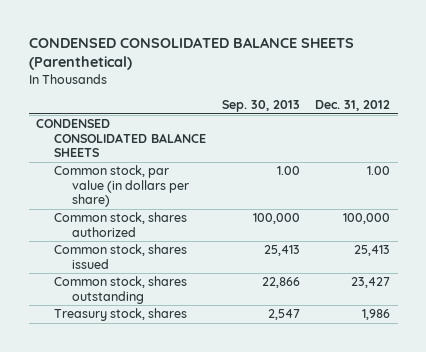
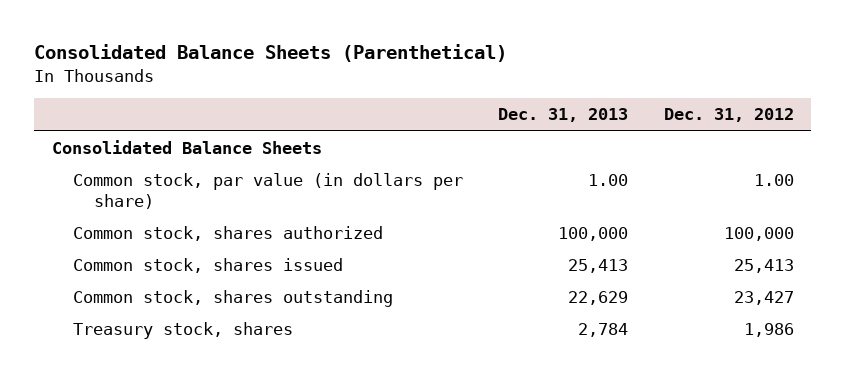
[28,36,354,71] CONDENSED CONSOLIDATED BALANCE SHEETS (Parenthetical) -> [33,44,507,63] Consolidated Balance Sheets (Parenthetical)
[221,100,300,113] Sep. 30, 2013 -> none
none -> [498,108,629,123] Dec. 31, 2013
[36,119,207,158] CONDENSED CONSOLIDATED BALANCE SHEETS -> [51,140,322,155] Consolidated Balance Sheets

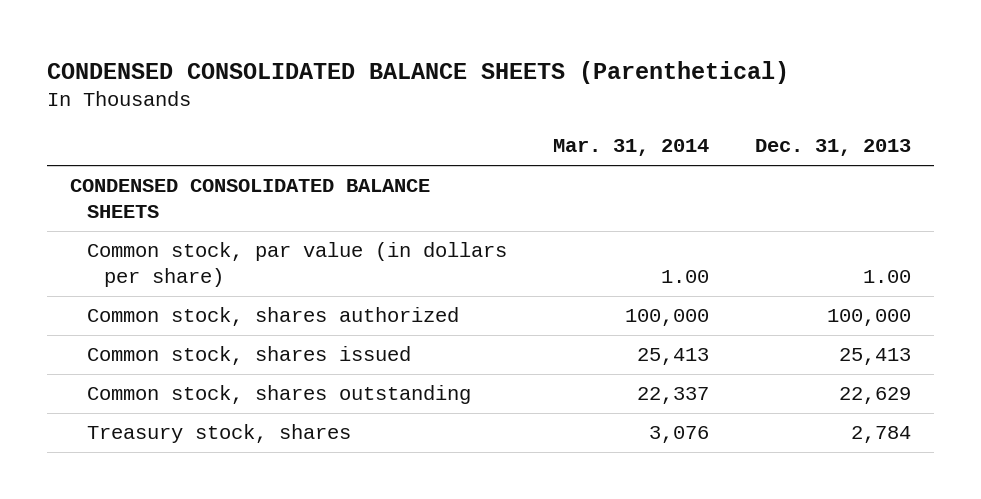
[33,44,507,63] Consolidated Balance Sheets (Parenthetical) -> [47,60,790,84] CONDENSED CONSOLIDATED BALANCE SHEETS (Parenthetical)
[663,108,794,123] Dec. 31, 2012 -> none
none -> [553,139,710,157] Mar. 31, 2014
[51,140,322,155] Consolidated Balance Sheets -> [70,179,431,219] CONDENSED CONSOLIDATED BALANCE SHEETS

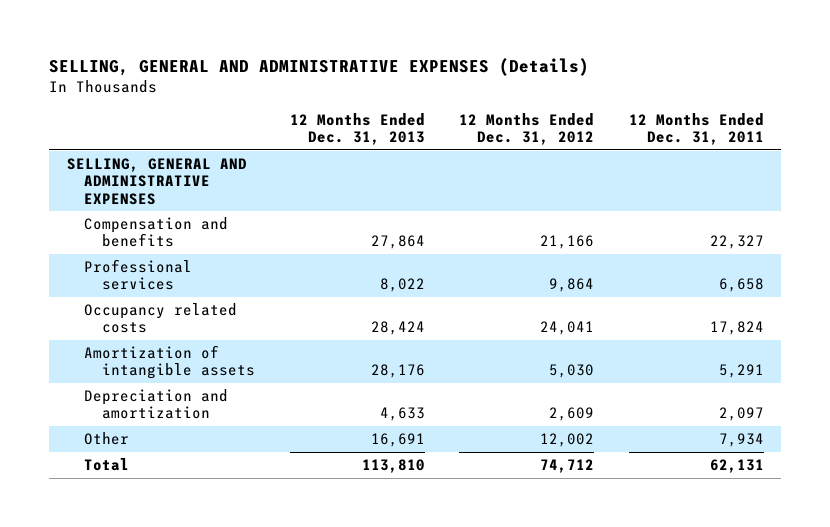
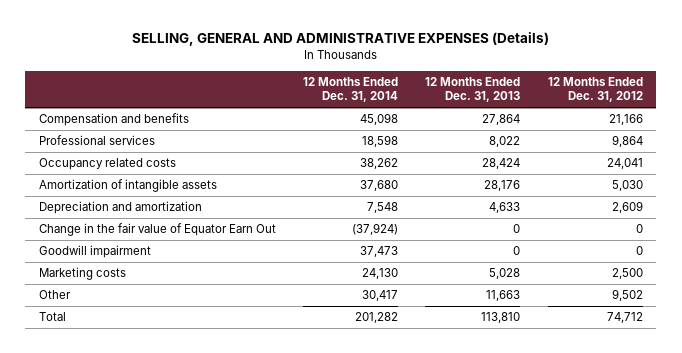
[628,112,764,146] 12 Months Ended Dec. 31, 2011 -> none
none -> [303,77,399,103] 12 Months Ended Dec. 31, 2014
[66,158,247,205] SELLING, GENERAL AND ADMINISTRATIVE EXPENSES -> none
none -> [38,223,276,237] Change in the fair value of Equator Earn Out
none -> [38,245,151,259] Goodwill impairment
none -> [38,267,126,281] Marketing costs
[370,433,425,448] 16,691 -> [486,290,521,302] 11,663
[540,433,595,448] 12,002 -> [611,289,643,302] 9,502

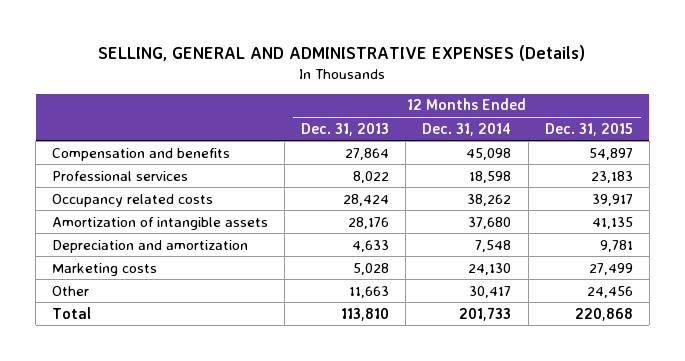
[547,77,643,103] 12 Months Ended Dec. 31, 2012 -> none
none -> [544,122,633,136] Dec. 31, 2015
[38,223,276,237] Change in the fair value of Equator Earn Out -> none
[38,245,151,259] Goodwill impairment -> none
[355,312,399,324] 201,282 -> [459,306,512,321] 201,733

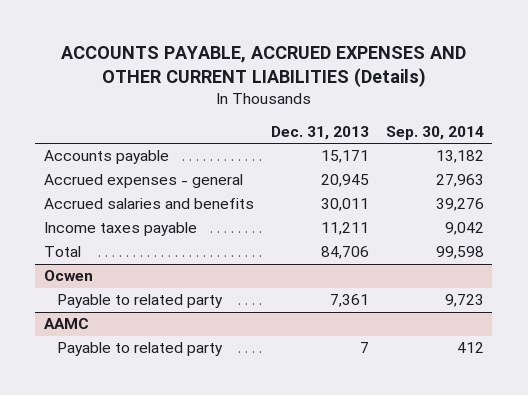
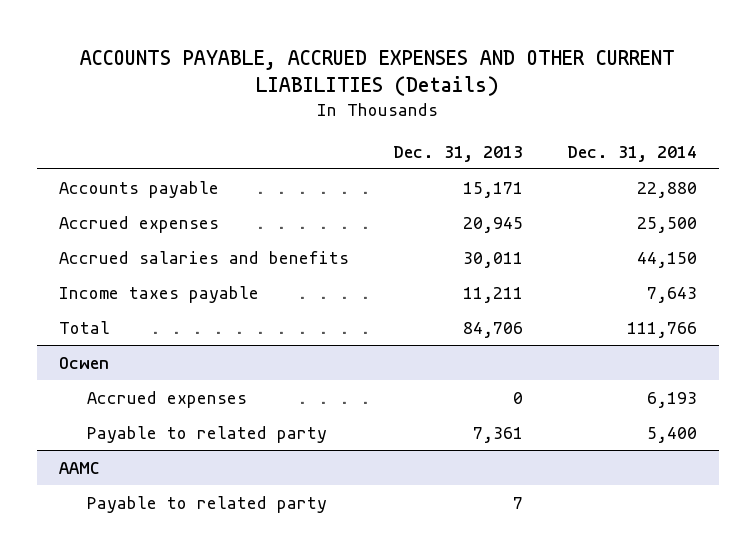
[385,125,484,140] Sep. 30, 2014 -> none
none -> [566,145,697,162] Dec. 31, 2014
[43,174,243,189] Accrued expenses - general -> [59,215,220,233] Accrued expenses
none -> [86,390,247,408] Accrued expenses

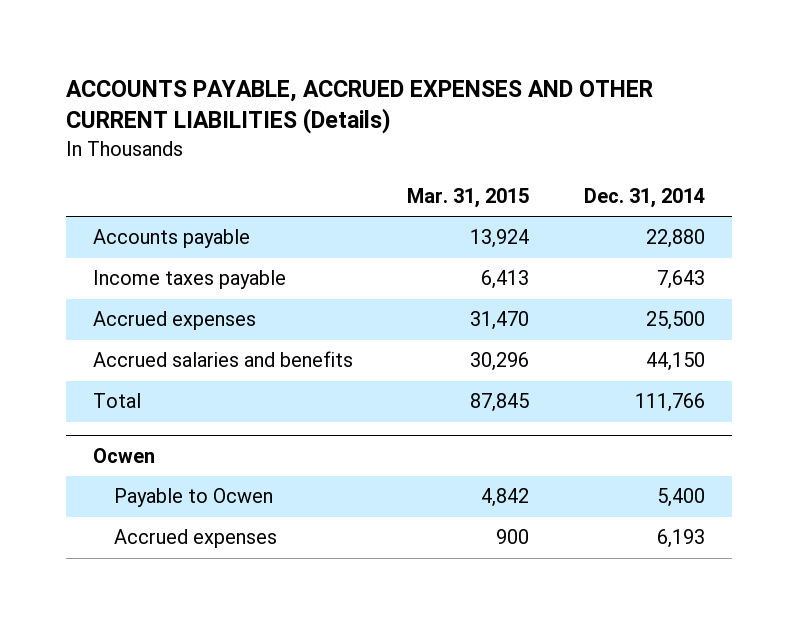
[392,145,523,162] Dec. 31, 2013 -> none
none -> [407,188,530,209] Mar. 31, 2015
[59,285,260,303] Income taxes payable -> [92,270,286,290] Income taxes payable
none -> [113,488,273,508] Payable to Ocwen
[86,425,327,443] Payable to related party -> none
[59,461,101,474] AAMC -> none
[86,495,327,513] Payable to related party -> none

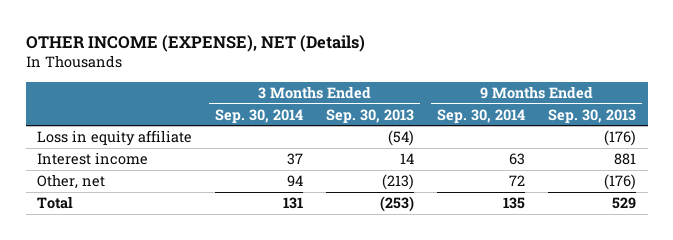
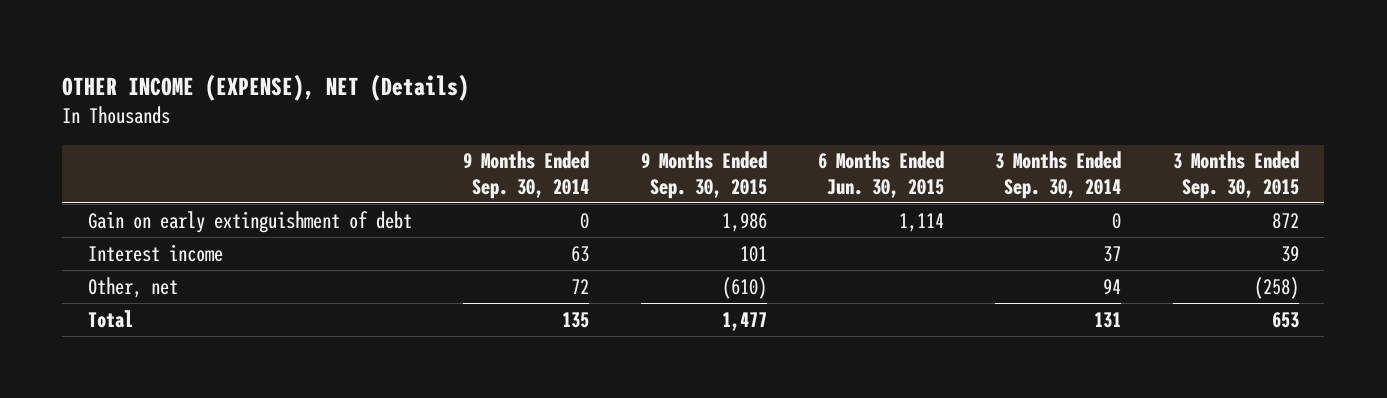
[326,108,415,123] Sep. 30, 2013 -> none
[548,108,637,123] Sep. 30, 2013 -> none
none -> [640,151,767,199] 9 Months Ended Sep. 30, 2015
none -> [817,151,944,198] 6 Months Ended Jun. 30, 2015
none -> [1172,151,1299,199] 3 Months Ended Sep. 30, 2015
[37,130,193,147] Loss in equity affiliate -> none
none -> [87,210,412,233] Gain on early extinguishment of debt

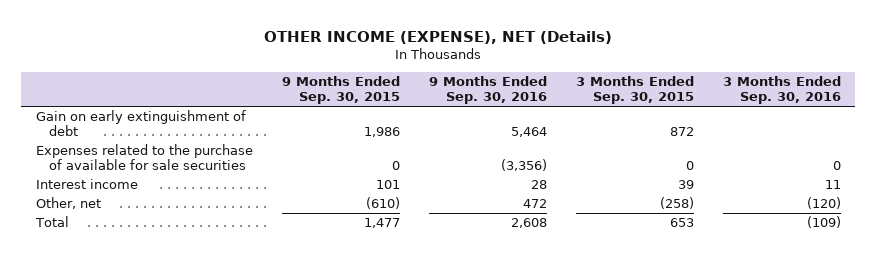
[463,151,590,199] 9 Months Ended Sep. 30, 2014 -> none
[817,151,944,198] 6 Months Ended Jun. 30, 2015 -> none
[995,151,1122,199] 3 Months Ended Sep. 30, 2014 -> none
none -> [428,76,547,105] 9 Months Ended Sep. 30, 2016
none -> [722,76,841,105] 3 Months Ended Sep. 30, 2016
none -> [35,144,253,171] Expenses related to the purchase of available for sale securities

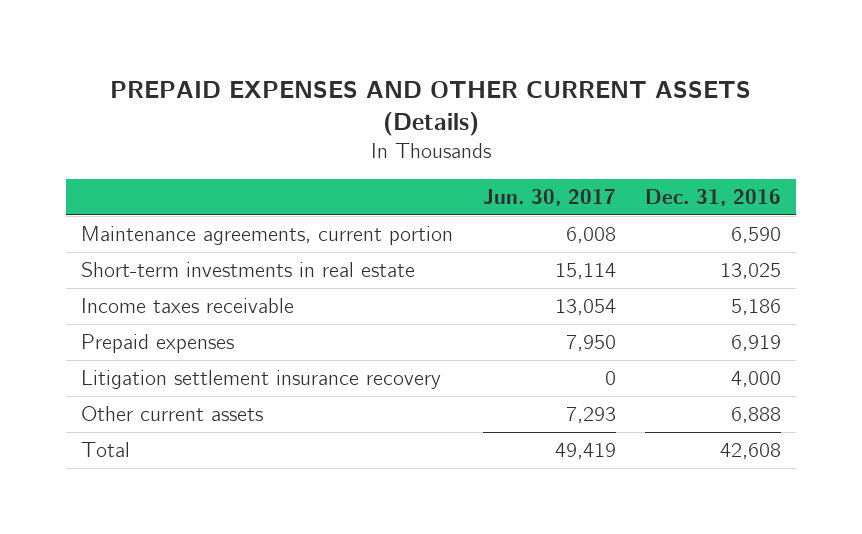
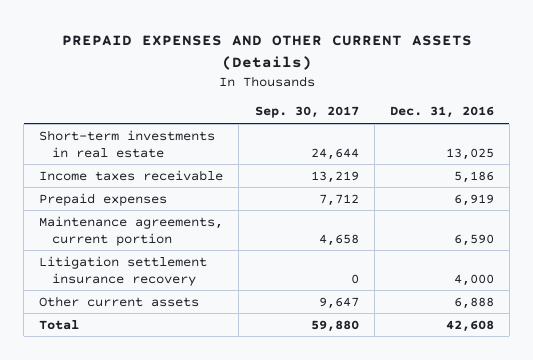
[482,188,616,206] Jun. 30, 2017 -> none
none -> [254,106,359,119] Sep. 30, 2017
[81,226,454,246] Maintenance agreements, current portion -> [39,215,224,246] Maintenance agreements, current portion

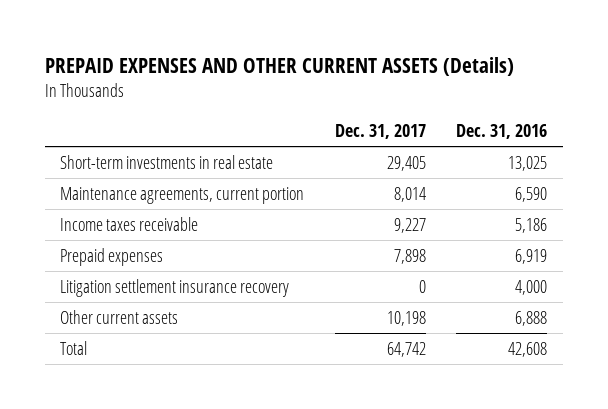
[254,106,359,119] Sep. 30, 2017 -> none
none -> [334,124,426,140] Dec. 31, 2017
[39,215,224,246] Maintenance agreements, current portion -> [60,186,305,204] Maintenance agreements, current portion

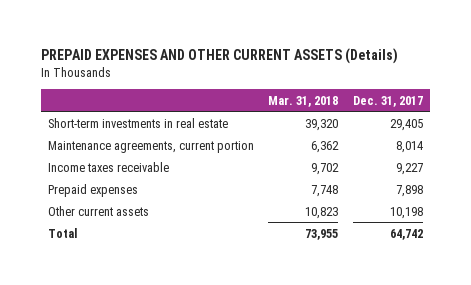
[456,124,548,140] Dec. 31, 2016 -> none
none -> [268,95,339,107] Mar. 31, 2018
[60,278,290,297] Litigation settlement insurance recovery -> none

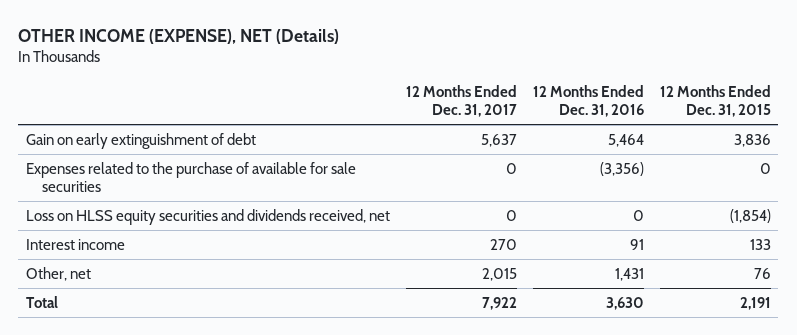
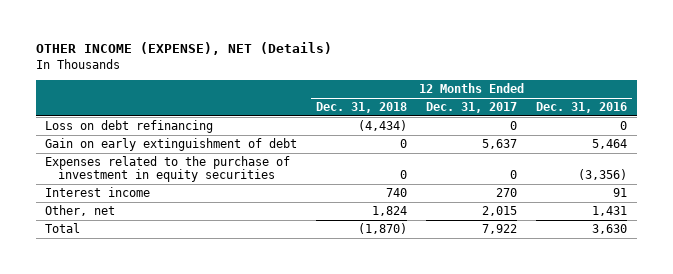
[659,84,771,118] 12 Months Ended Dec. 31, 2015 -> none
none -> [316,102,408,114] Dec. 31, 2018
none -> [45,120,214,134] Loss on debt refinancing
[26,208,391,225] Loss on HLSS equity securities and dividends received, net -> none
[26,161,357,193] Expenses related to the purchase of available for sale securities -> [45,156,291,183] Expenses related to the purchase of investment in equity securities

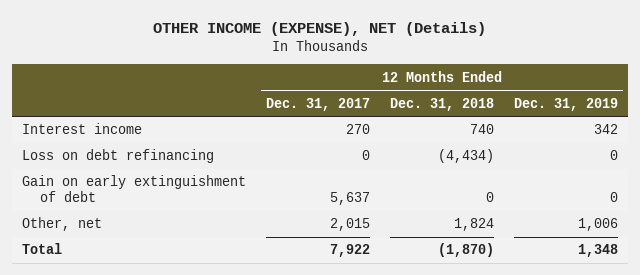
[536,102,628,114] Dec. 31, 2016 -> none
none -> [513,97,618,111] Dec. 31, 2019
[45,187,151,198] Interest income -> [21,123,142,135] Interest income
[45,156,291,183] Expenses related to the purchase of investment in equity securities -> none

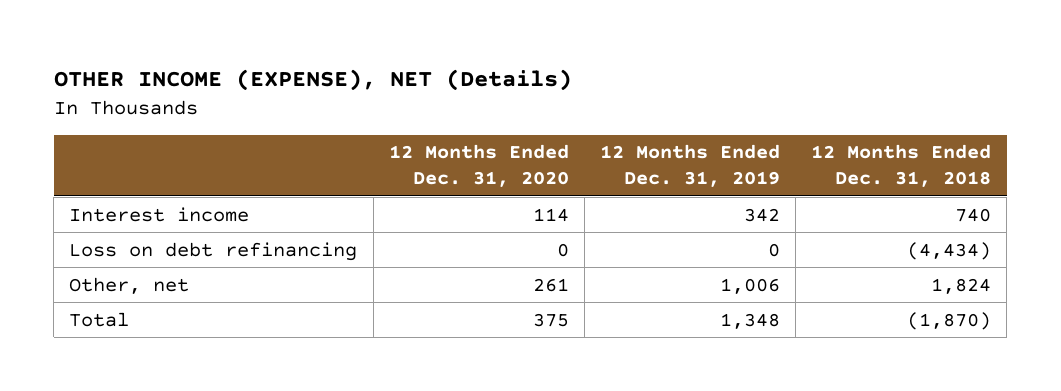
[265,97,370,111] Dec. 31, 2017 -> none
none -> [388,144,569,188] 12 Months Ended Dec. 31, 2020
[21,175,246,203] Gain on early extinguishment of debt -> none

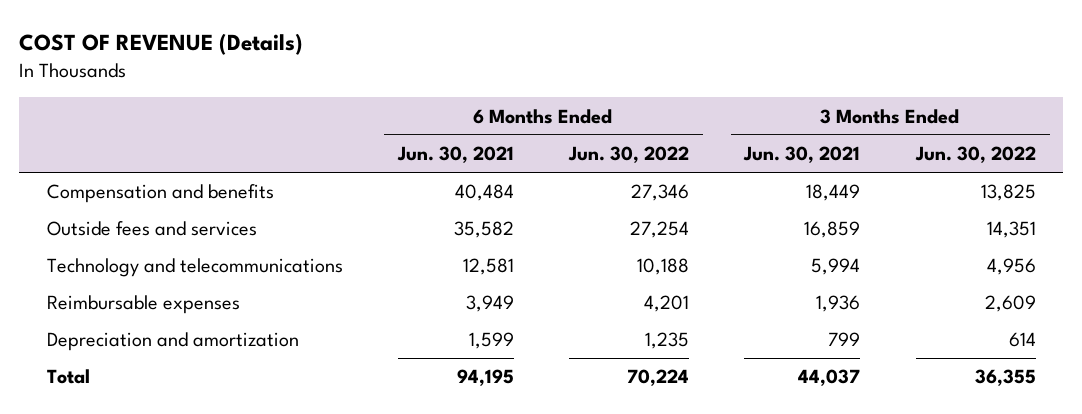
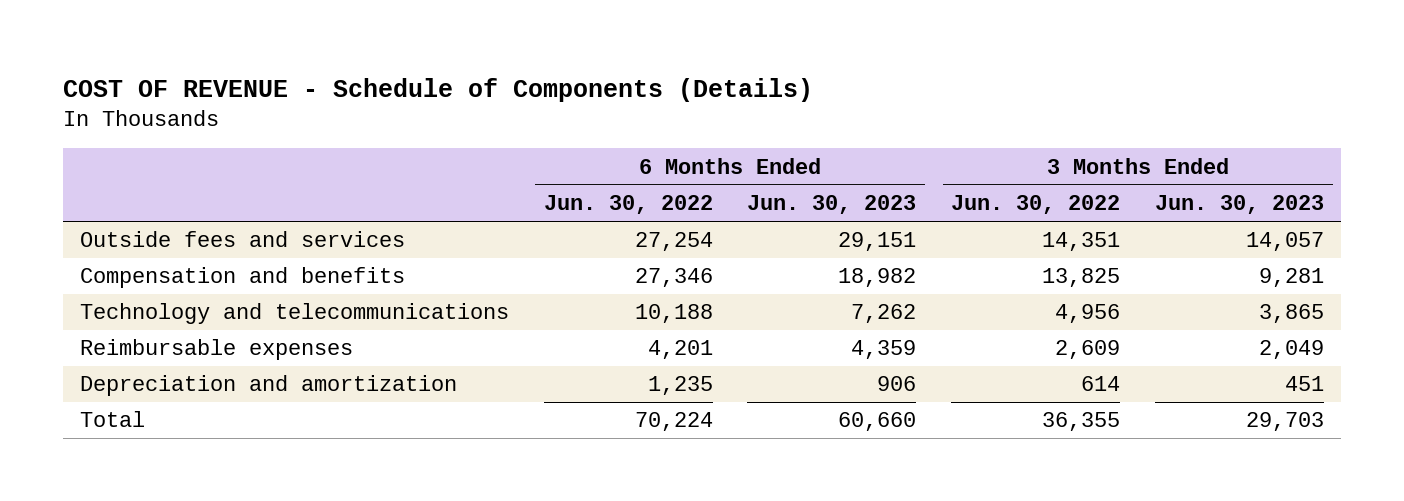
[18,33,303,56] COST OF REVENUE (Details) -> [62,77,813,102] COST OF REVENUE - Schedule of Components (Details)
[396,146,514,164] Jun. 30, 2021 -> none
[743,146,861,164] Jun. 30, 2021 -> none
none -> [747,195,917,215] Jun. 30, 2023
none -> [1154,195,1324,215] Jun. 30, 2023
[46,184,274,204] Compensation and benefits -> [79,267,405,289] Compensation and benefits

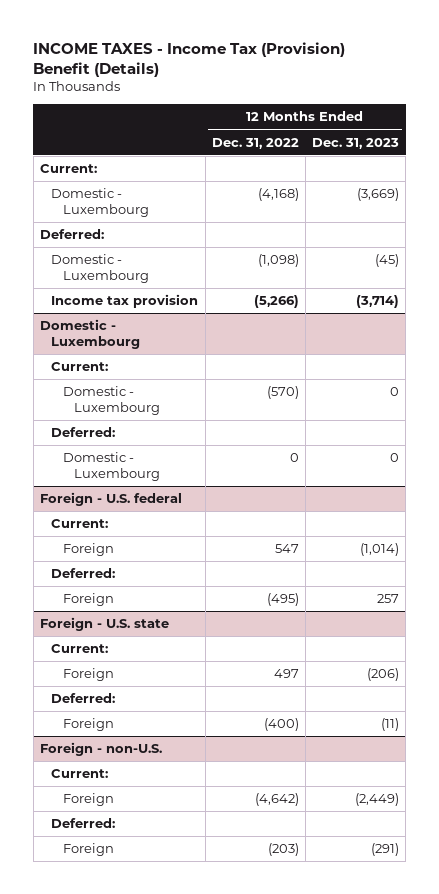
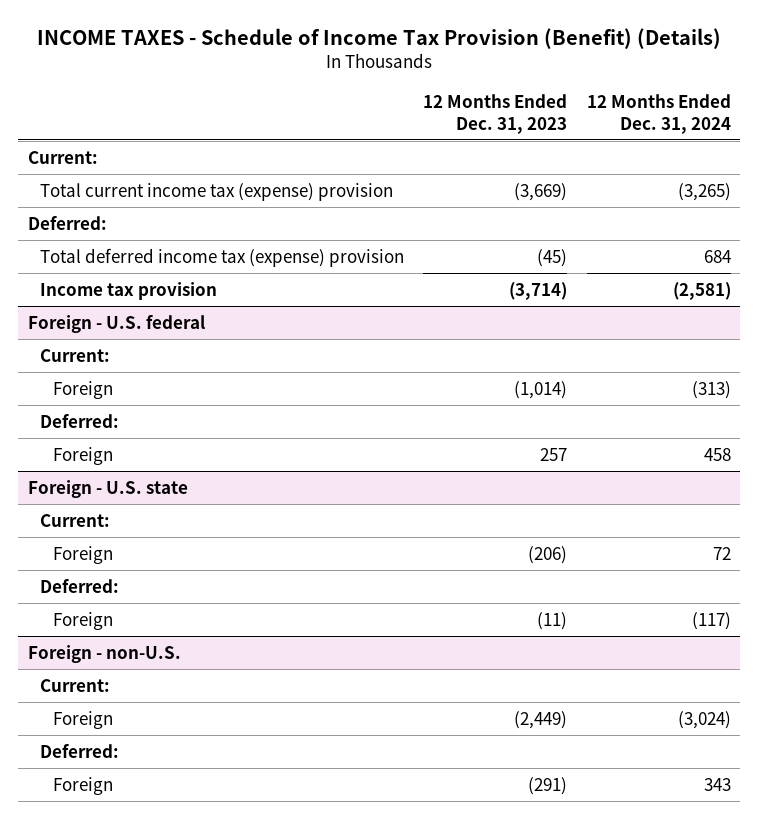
[33,41,346,77] INCOME TAXES - Income Tax (Provision) Benefit (Details) -> [37,27,722,49] INCOME TAXES - Schedule of Income Tax Provision (Benefit) (Details)
[211,137,299,149] Dec. 31, 2022 -> none
none -> [586,94,731,134] 12 Months Ended Dec. 31, 2024
[51,188,149,218] Domestic - Luxembourg -> [40,182,394,201] Total current income tax (expense) provision
[51,254,149,284] Domestic - Luxembourg -> [40,247,405,267] Total deferred income tax (expense) provision
[40,319,141,350] Domestic - Luxembourg -> none
[51,362,109,372] Current: -> none
[62,386,161,416] Domestic - Luxembourg -> none
[51,427,116,438] Deferred: -> none
[62,452,161,482] Domestic - Luxembourg -> none

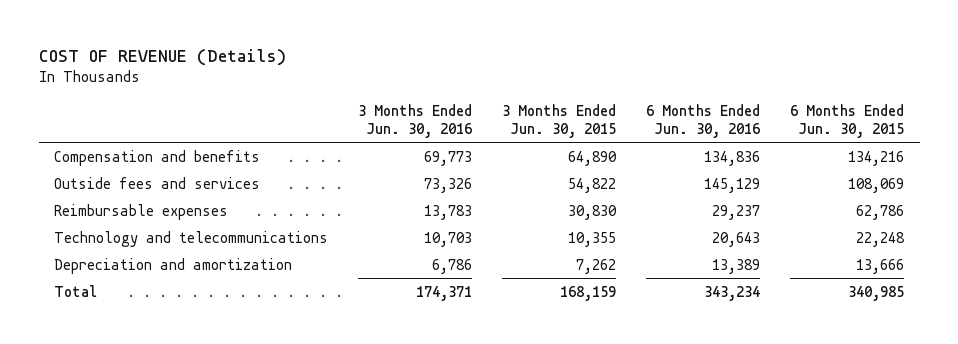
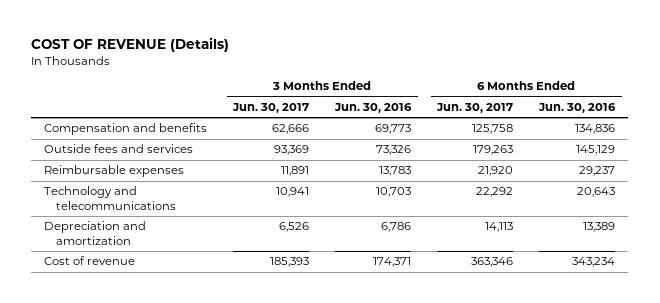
[502,104,617,138] 3 Months Ended Jun. 30, 2015 -> none
[790,104,905,138] 6 Months Ended Jun. 30, 2015 -> none
none -> [232,102,310,113] Jun. 30, 2017
none -> [436,102,514,113] Jun. 30, 2017
[53,284,97,297] Total -> [44,256,136,266] Cost of revenue

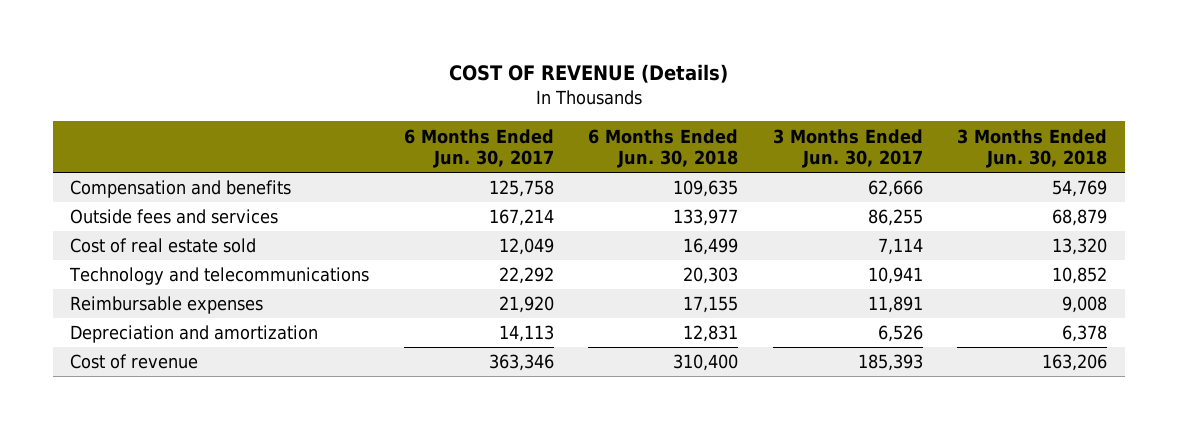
[334,102,413,113] Jun. 30, 2016 -> none
[538,102,617,113] Jun. 30, 2016 -> none
none -> [588,128,739,169] 6 Months Ended Jun. 30, 2018
none -> [957,128,1108,169] 3 Months Ended Jun. 30, 2018
[274,145,310,156] 93,369 -> [867,209,923,227] 86,255
[473,145,514,156] 179,263 -> [488,209,554,227] 167,214
none -> [70,238,257,254] Cost of real estate sold
[44,165,185,178] Reimbursable expenses -> [70,296,264,315] Reimbursable expenses

